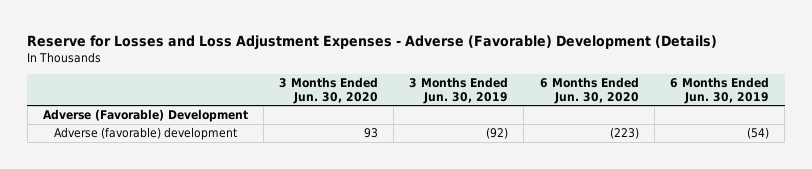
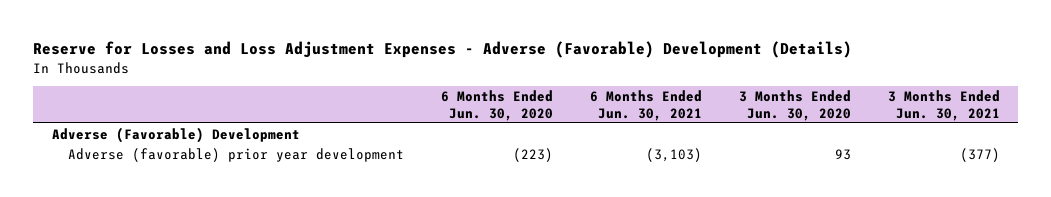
[409,76,509,104] 3 Months Ended Jun. 30, 2019 -> none
[669,76,769,104] 6 Months Ended Jun. 30, 2019 -> none
none -> [589,90,702,121] 6 Months Ended Jun. 30, 2021
none -> [887,90,1000,121] 3 Months Ended Jun. 30, 2021
[54,127,238,141] Adverse (favorable) development -> [67,147,404,162] Adverse (favorable) prior year development

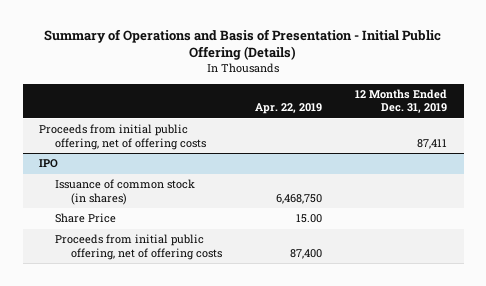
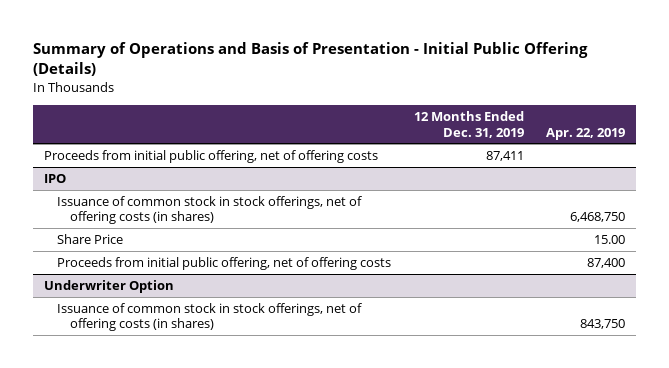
[55,179,196,205] Issuance of common stock (in shares) -> [57,195,363,225] Issuance of common stock in stock offerings, net of offering costs (in shares)
none -> [44,279,175,293] Underwriter Option
none -> [57,302,363,332] Issuance of common stock in stock offerings, net of offering costs (in shares)

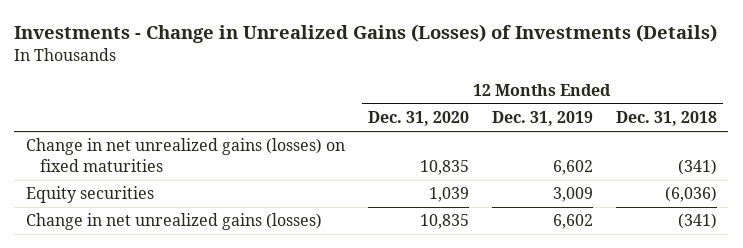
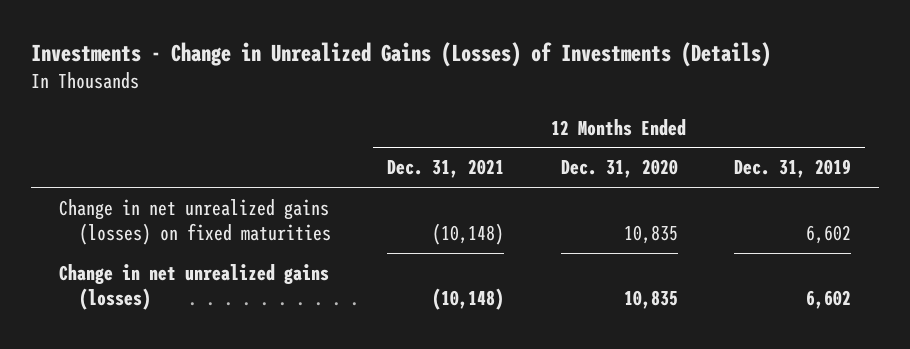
[615,111,717,127] Dec. 31, 2018 -> none
none -> [387,159,505,179] Dec. 31, 2021
[25,186,154,204] Equity securities -> none

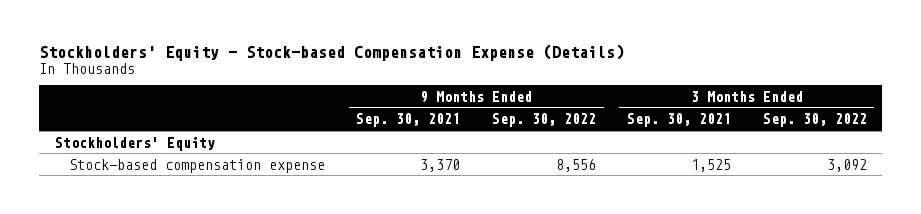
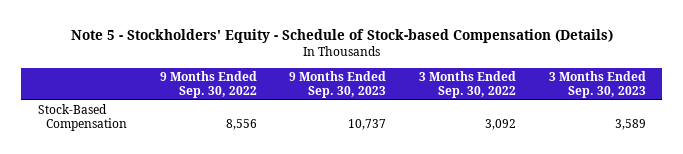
[39,43,625,61] Stockholders' Equity - Stock-based Compensation Expense (Details) -> [70,28,613,43] Note 5 - Stockholders' Equity - Schedule of Stock-based Compensation (Details)
[356,113,461,128] Sep. 30, 2021 -> none
[627,113,732,128] Sep. 30, 2021 -> none
none -> [289,71,387,99] 9 Months Ended Sep. 30, 2023
none -> [548,71,646,99] 3 Months Ended Sep. 30, 2023
[54,136,215,151] Stockholders' Equity -> none
[69,158,326,173] Stock-based compensation expense -> [37,104,127,132] Stock-Based Compensation

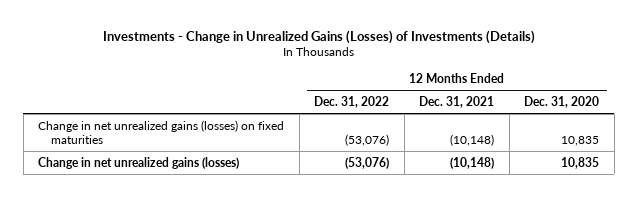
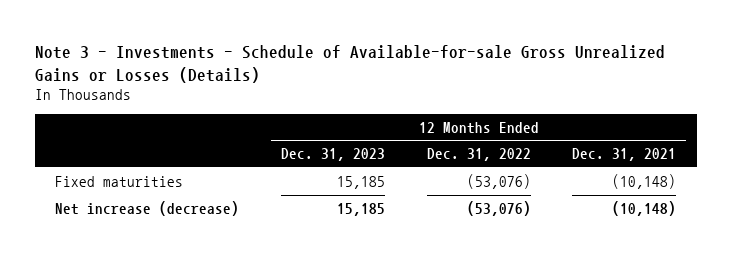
[102,29,535,44] Investments - Change in Unrealized Gains (Losses) of Investments (Details) -> [34,45,665,83] Note 3 - Investments - Schedule of Available-for-sale Gross Unrealized Gains or Losses (Details)
[524,95,600,108] Dec. 31, 2020 -> none
none -> [280,148,385,162] Dec. 31, 2023
[38,119,285,145] Change in net unrealized gains (losses) on fixed maturities -> [55,175,184,187] Fixed maturities
[38,156,240,169] Change in net unrealized gains (losses) -> [55,200,240,216] Net increase (decrease)

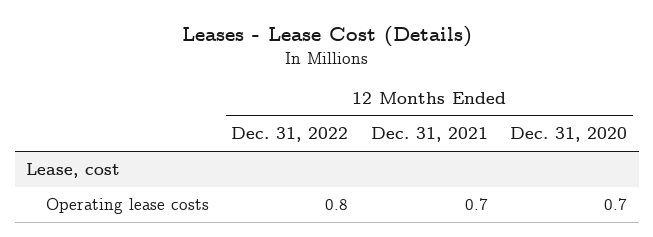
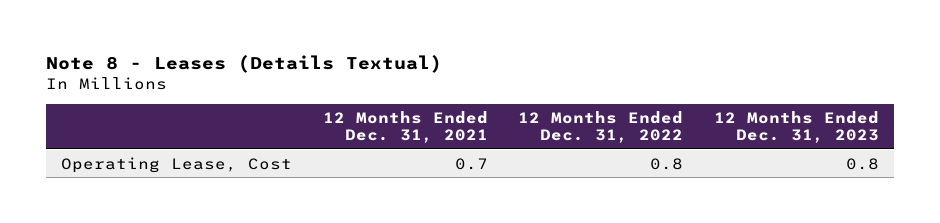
[181,26,472,48] Leases - Lease Cost (Details) -> [46,55,443,74] Note 8 - Leases (Details Textual)
[510,127,628,143] Dec. 31, 2020 -> none
none -> [713,110,879,144] 12 Months Ended Dec. 31, 2023
[26,163,121,179] Lease, cost -> none
[45,198,209,215] Operating lease costs -> [61,156,293,173] Operating Lease, Cost

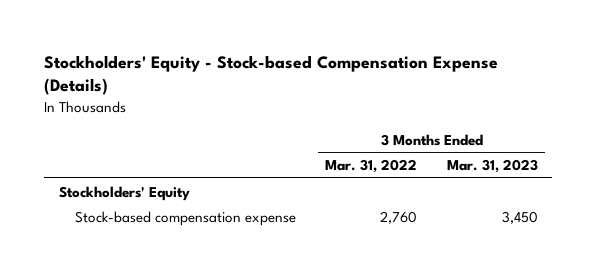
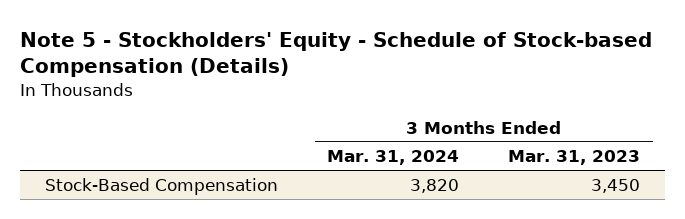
[44,54,499,96] Stockholders' Equity - Stock-based Compensation Expense (Details) -> [19,31,652,78] Note 5 - Stockholders' Equity - Schedule of Stock-based Compensation (Details)
[325,158,418,173] Mar. 31, 2022 -> none
none -> [326,150,459,166] Mar. 31, 2024
[59,185,191,201] Stockholders' Equity -> none
[74,210,296,226] Stock-based compensation expense -> [44,178,278,196] Stock-Based Compensation

